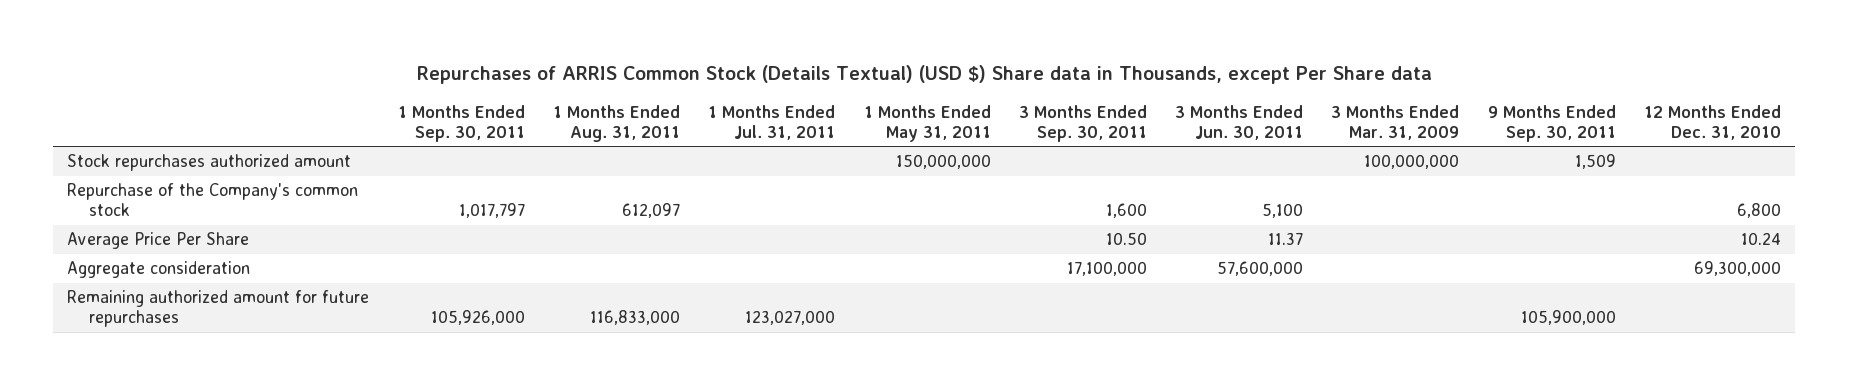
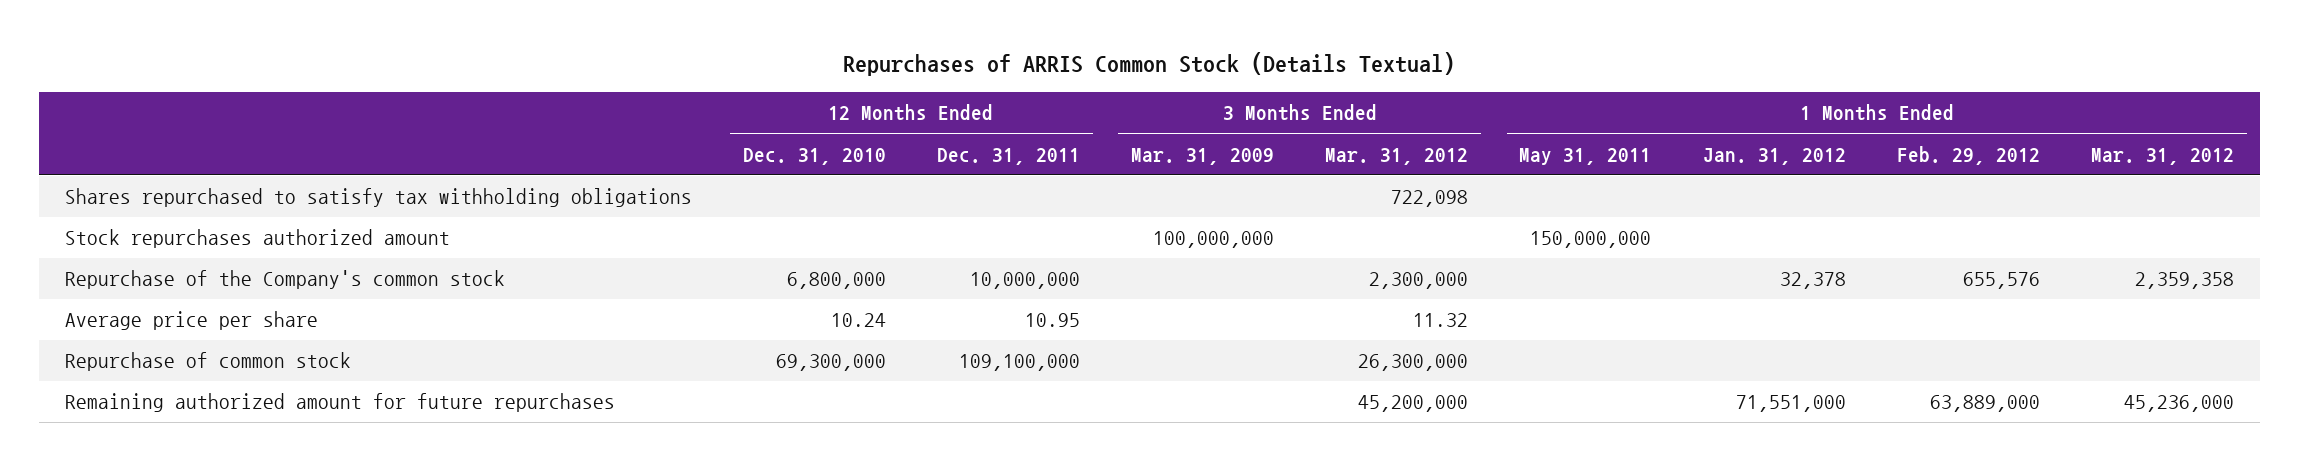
[417,65,1433,85] Repurchases of ARRIS Common Stock (Details Textual) (USD $) Share data in Thousands, except Per Share data -> [843,52,1456,77] Repurchases of ARRIS Common Stock (Details Textual)
[397,104,525,142] 1 Months Ended Sep. 30, 2011 -> none
[553,104,681,142] 1 Months Ended Aug. 31, 2011 -> none
[708,104,836,140] 1 Months Ended Jul. 31, 2011 -> none
[1018,104,1147,142] 3 Months Ended Sep. 30, 2011 -> none
[1175,104,1304,140] 3 Months Ended Jun. 30, 2011 -> none
[1487,104,1616,142] 9 Months Ended Sep. 30, 2011 -> none
none -> [936,147,1080,165] Dec. 31, 2011
none -> [1325,147,1469,165] Mar. 31, 2012
none -> [1702,147,1846,165] Jan. 31, 2012
none -> [1896,145,2040,165] Feb. 29, 2012
none -> [2091,147,2235,165] Mar. 31, 2012
none -> [64,188,692,208] Shares repurchased to satisfy tax withholding obligations
[1737,203,1782,219] 6,800 -> [786,272,886,290] 6,800,000
[67,232,250,250] Average Price Per Share -> [64,311,318,331] Average price per share
[67,261,251,279] Aggregate consideration -> [64,352,351,372] Repurchase of common stock

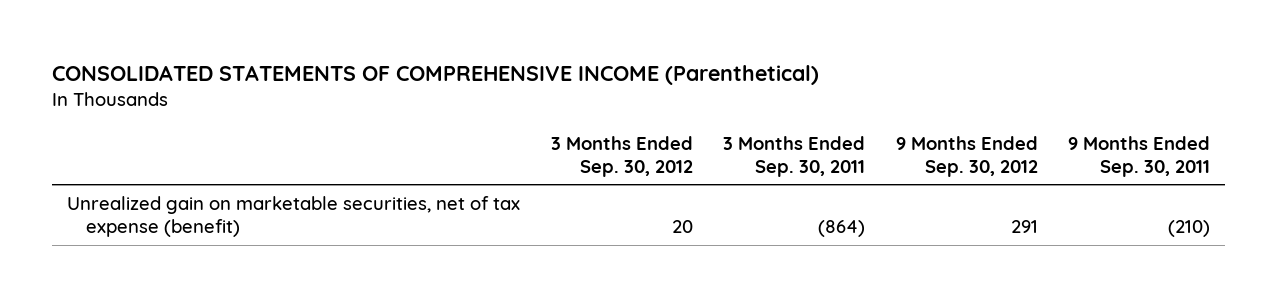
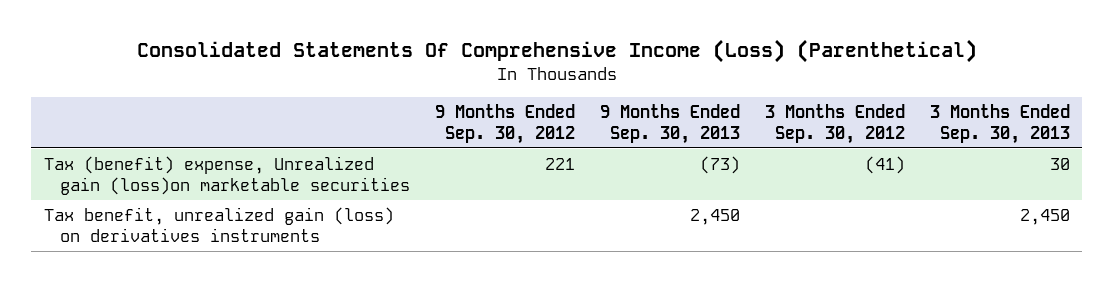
[51,64,819,85] CONSOLIDATED STATEMENTS OF COMPREHENSIVE INCOME (Parenthetical) -> [136,39,977,64] Consolidated Statements Of Comprehensive Income (Loss) (Parenthetical)
[723,135,866,177] 3 Months Ended Sep. 30, 2011 -> none
[1068,135,1211,177] 9 Months Ended Sep. 30, 2011 -> none
none -> [599,103,740,145] 9 Months Ended Sep. 30, 2013
none -> [929,103,1070,145] 3 Months Ended Sep. 30, 2013
[67,196,521,238] Unrealized gain on marketable securities, net of tax expense (benefit) -> [43,155,410,196] Tax (benefit) expense, Unrealized gain (loss)on marketable securities
[671,220,693,234] 20 -> [864,155,905,174] (41)
[1010,220,1038,234] 291 -> [544,157,575,170] 221
none -> [43,206,394,243] Tax benefit, unrealized gain (loss) on derivatives instruments

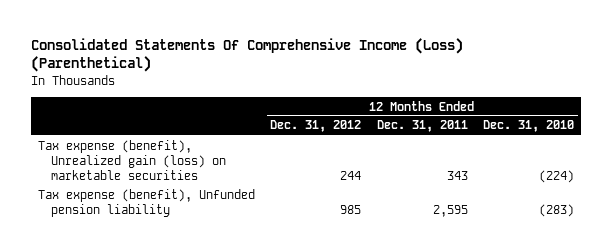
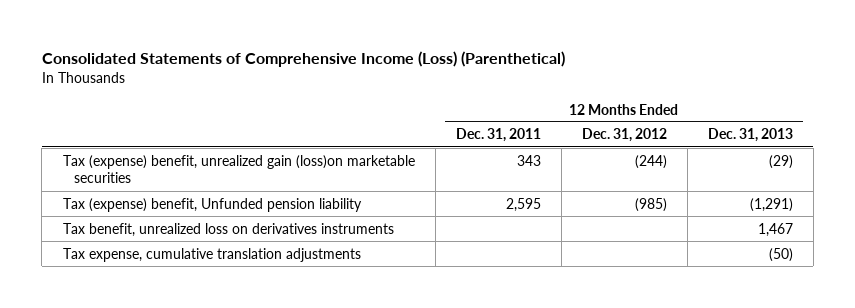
[30,37,463,73] Consolidated Statements Of Comprehensive Income (Loss) (Parenthetical) -> [41,50,565,67] Consolidated Statements of Comprehensive Income (Loss) (Parenthetical)
[482,120,574,133] Dec. 31, 2010 -> none
none -> [707,128,793,143] Dec. 31, 2013
[38,139,226,180] Tax expense (benefit), Unrealized gain (loss) on marketable securities -> [62,154,415,184] Tax (expense) benefit, unrealized gain (loss)on marketable securities
[340,170,362,180] 244 -> [634,154,667,169] (244)
[38,188,256,217] Tax expense (benefit), Unfunded pension liability -> [62,197,362,212] Tax (expense) benefit, Unfunded pension liability
[340,204,362,214] 985 -> [634,197,667,212] (985)
none -> [62,222,394,237] Tax benefit, unrealized loss on derivatives instruments
none -> [62,247,361,262] Tax expense, cumulative translation adjustments

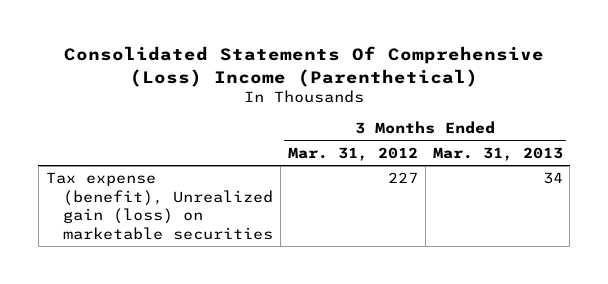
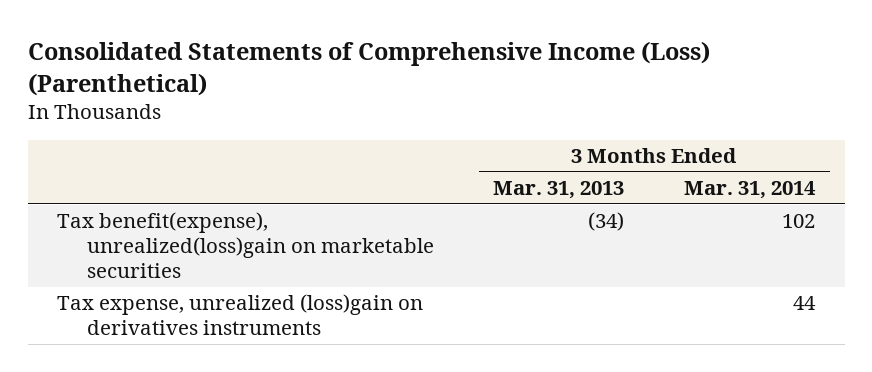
[64,46,545,87] Consolidated Statements Of Comprehensive (Loss) Income (Parenthetical) -> [27,40,710,96] Consolidated Statements of Comprehensive Income (Loss) (Parenthetical)
[287,147,418,162] Mar. 31, 2012 -> none
none -> [683,181,816,200] Mar. 31, 2014
[45,172,274,240] Tax expense (benefit), Unrealized gain (loss) on marketable securities -> [57,212,435,279] Tax benefit(expense), unrealized(loss)gain on marketable securities
[542,172,563,185] 34 -> [588,212,625,232] (34)
none -> [57,294,424,336] Tax expense, unrealized (loss)gain on derivatives instruments

